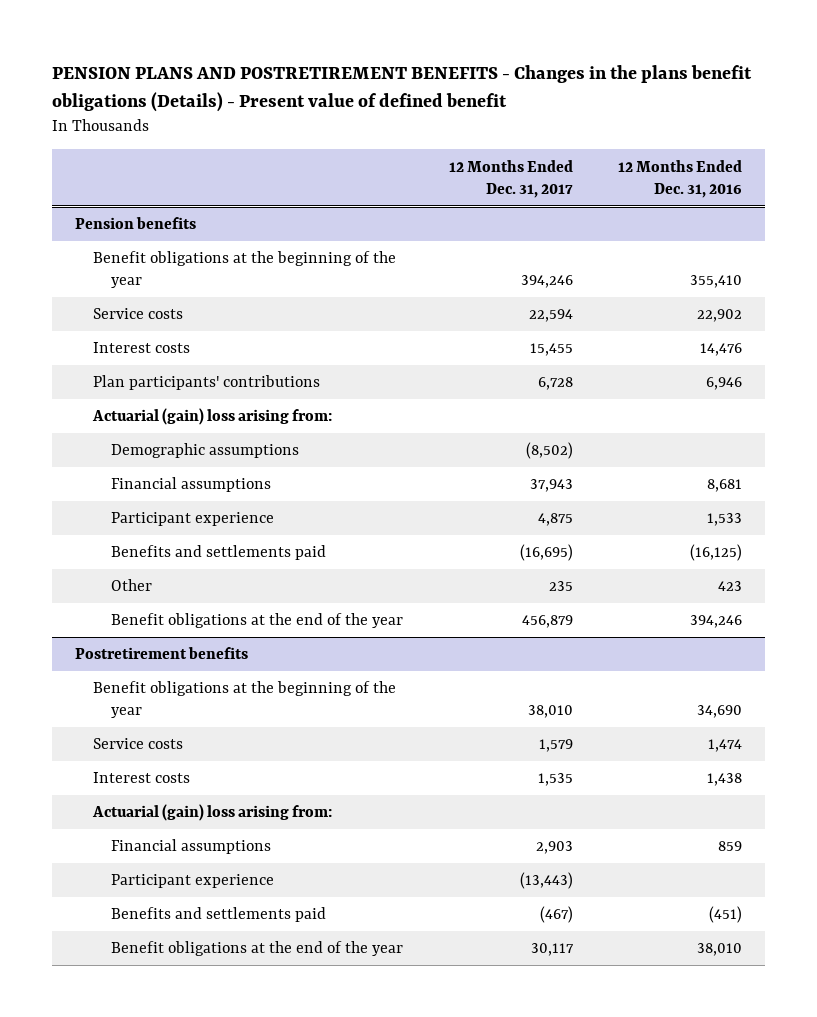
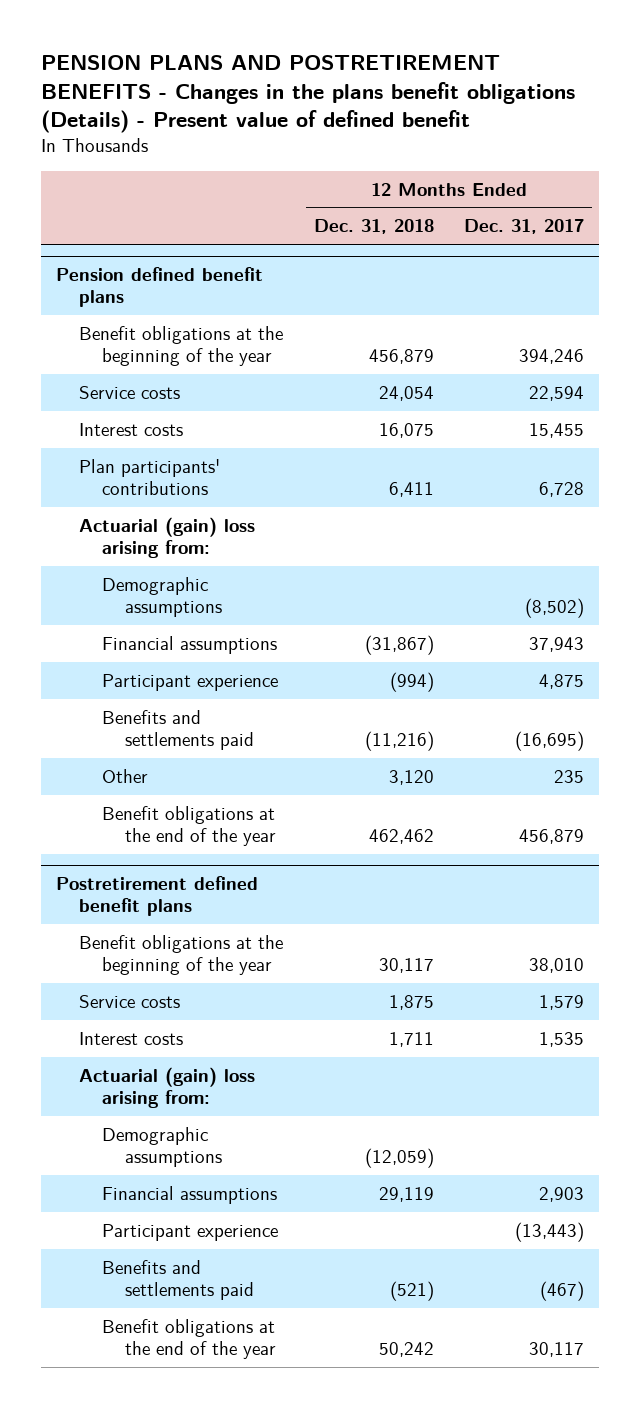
[618,159,743,198] 12 Months Ended Dec. 31, 2016 -> none
none -> [313,219,434,235] Dec. 31, 2018
[74,217,196,230] Pension benefits -> [56,266,264,307] Pension defined benefit plans
[74,647,248,660] Postretirement benefits -> [56,875,259,916] Postretirement defined benefit plans
none -> [101,1126,222,1167] Demographic assumptions

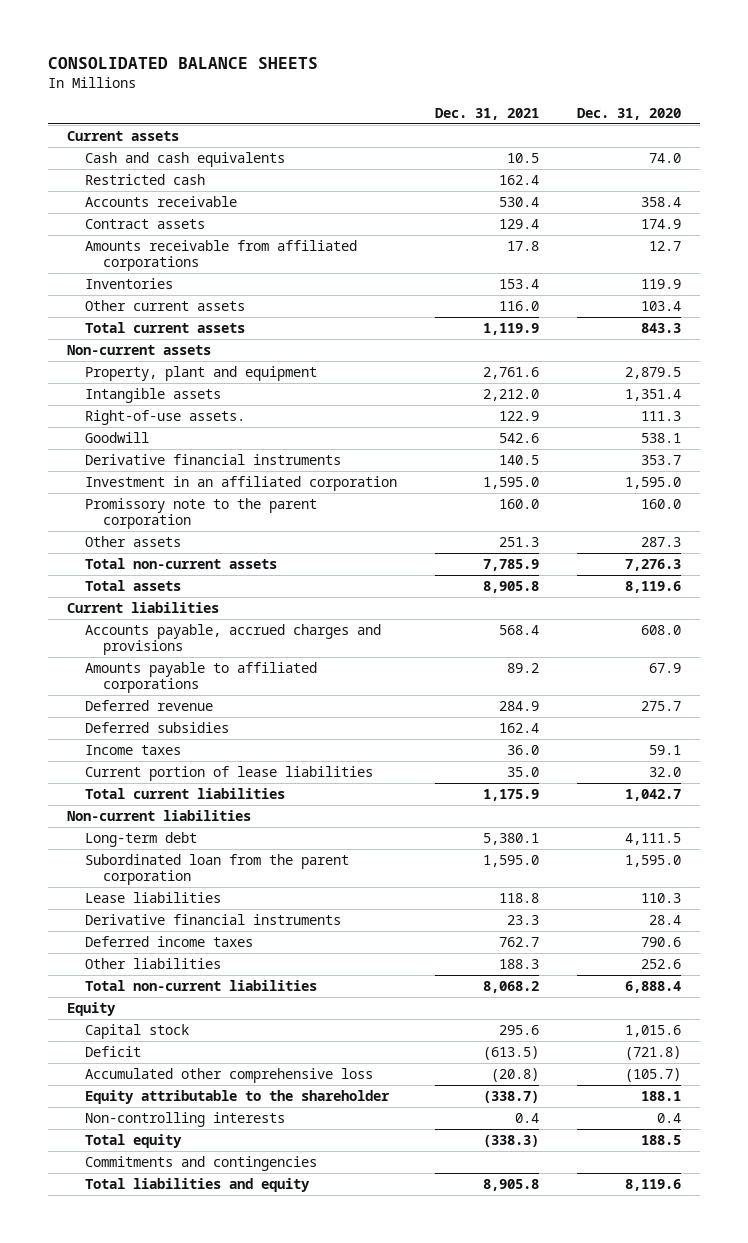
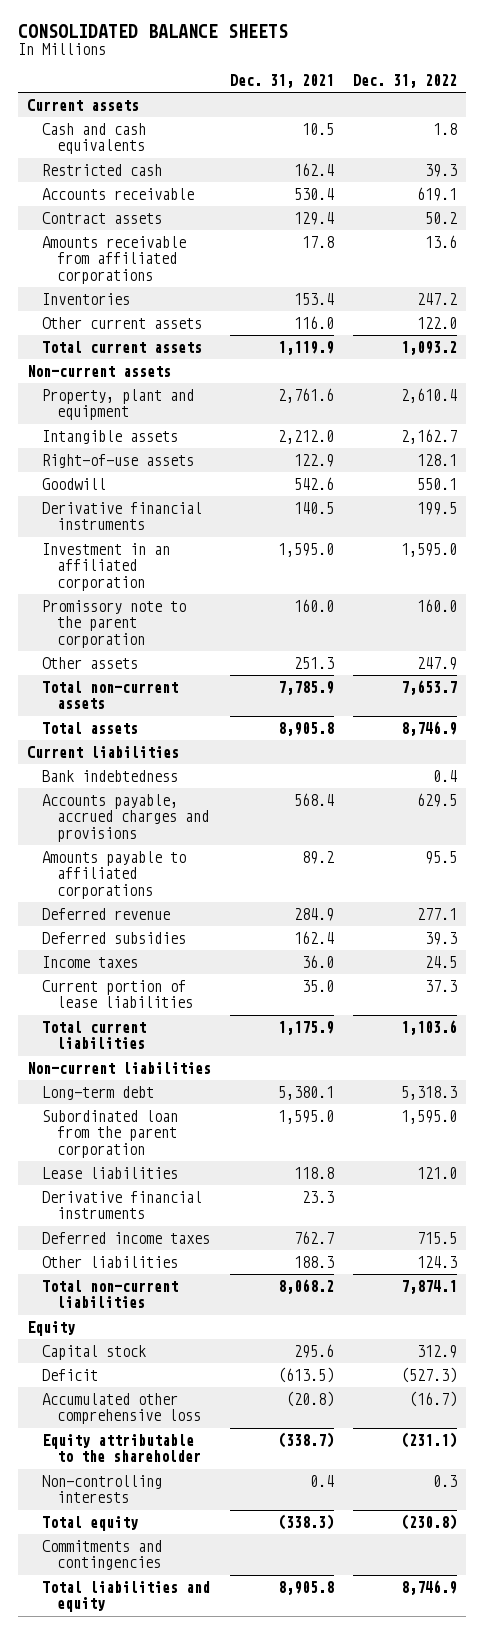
[577,108,682,121] Dec. 31, 2020 -> none
none -> [352,73,457,88] Dec. 31, 2022
[84,409,245,425] Right-of-use assets. -> [42,453,195,468] Right-of-use assets
none -> [42,769,179,782] Bank indebtedness

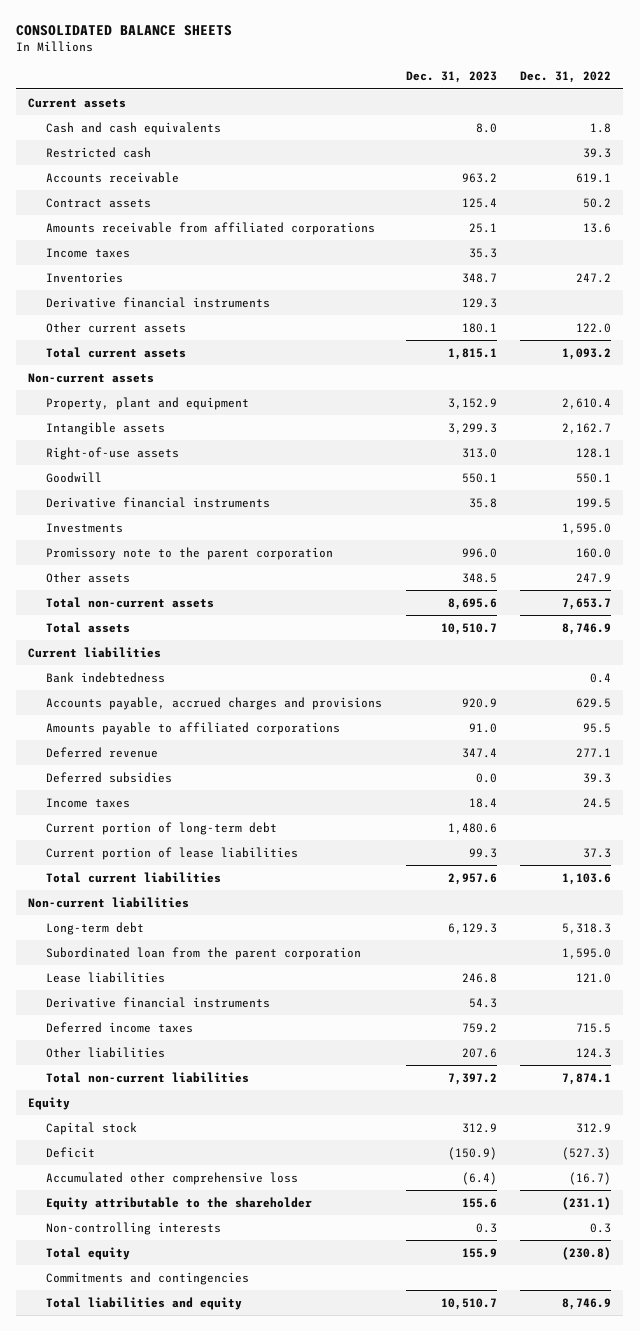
[230,73,335,88] Dec. 31, 2021 -> none
none -> [405,71,497,84] Dec. 31, 2023
none -> [45,247,130,258] Income taxes
none -> [45,296,270,308] Derivative financial instruments
[42,542,171,591] Investment in an affiliated corporation -> [45,522,123,533] Investments
none -> [45,821,277,835] Current portion of long-term debt

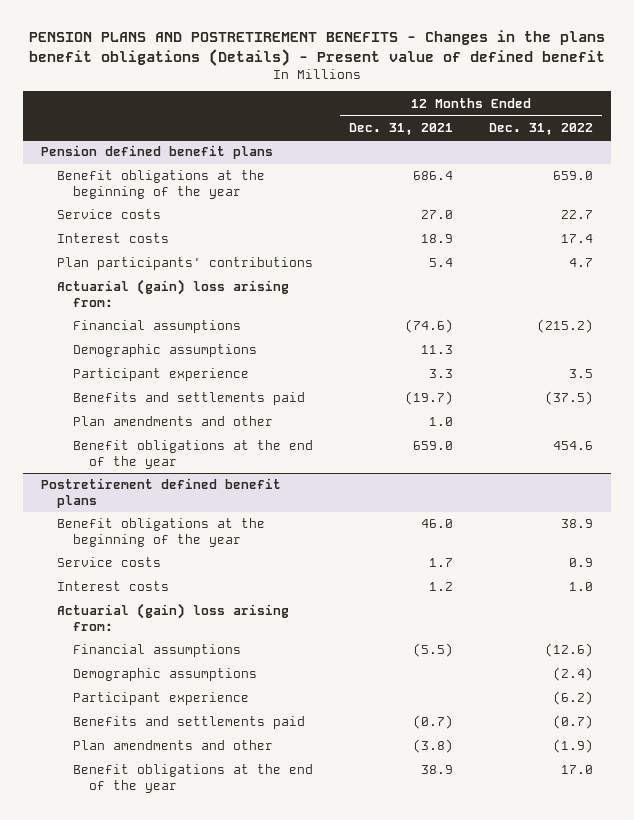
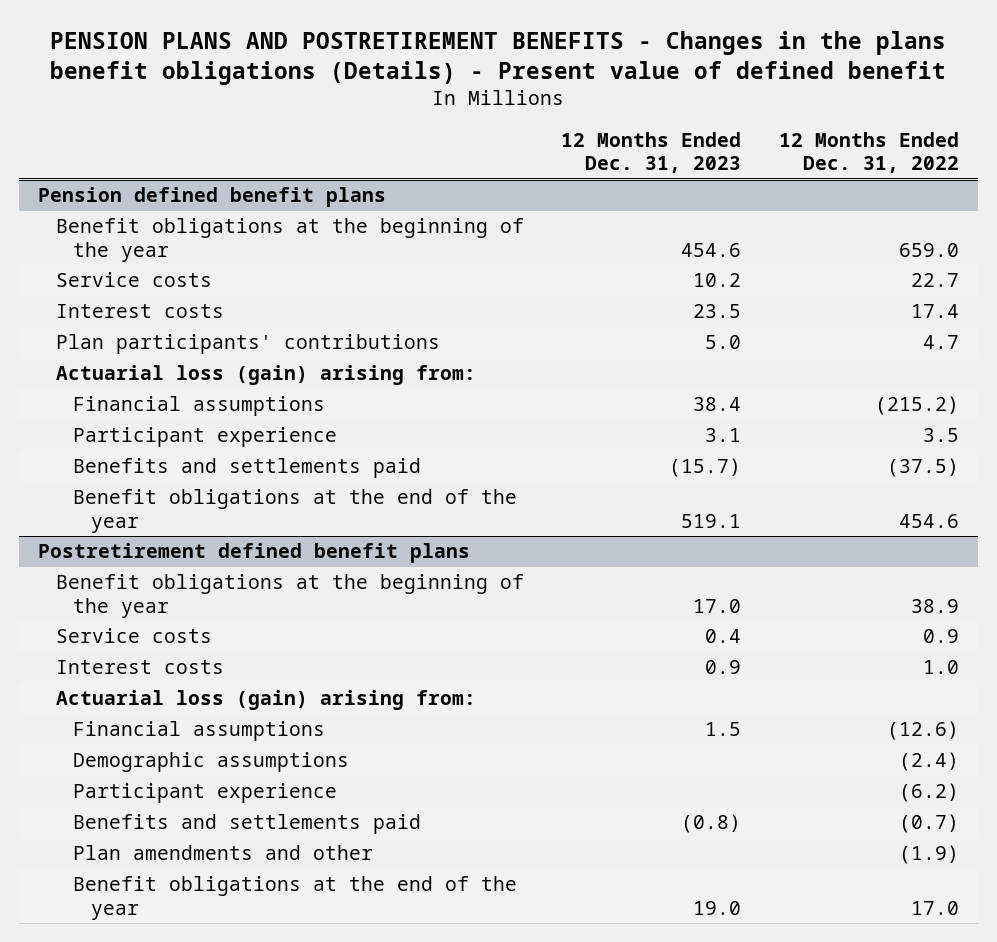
[349,122,454,135] Dec. 31, 2021 -> none
none -> [561,131,742,174] 12 Months Ended Dec. 31, 2023
[57,279,290,307] Actuarial (gain) loss arising from: -> [55,365,476,386] Actuarial loss (gain) arising from:
[73,344,258,358] Demographic assumptions -> none
[73,416,274,427] Plan amendments and other -> none
[57,603,290,631] Actuarial (gain) loss arising from: -> [55,690,476,711] Actuarial loss (gain) arising from:

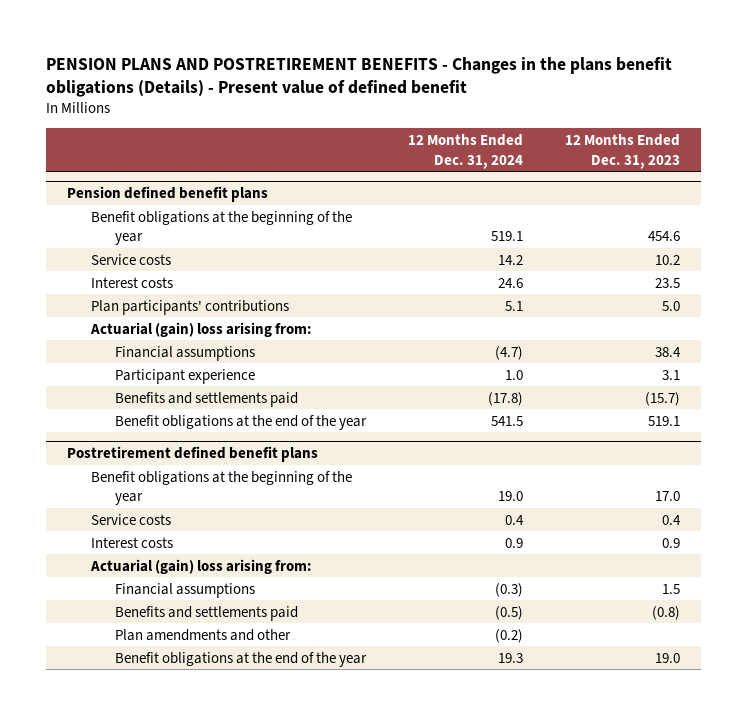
[778,131,959,174] 12 Months Ended Dec. 31, 2022 -> none
none -> [407,134,523,169] 12 Months Ended Dec. 31, 2024
[55,365,476,386] Actuarial loss (gain) arising from: -> [89,321,312,337] Actuarial (gain) loss arising from:
[55,690,476,711] Actuarial loss (gain) arising from: -> [89,558,312,574] Actuarial (gain) loss arising from:
[73,752,350,773] Demographic assumptions -> none
[73,783,338,804] Participant experience -> none

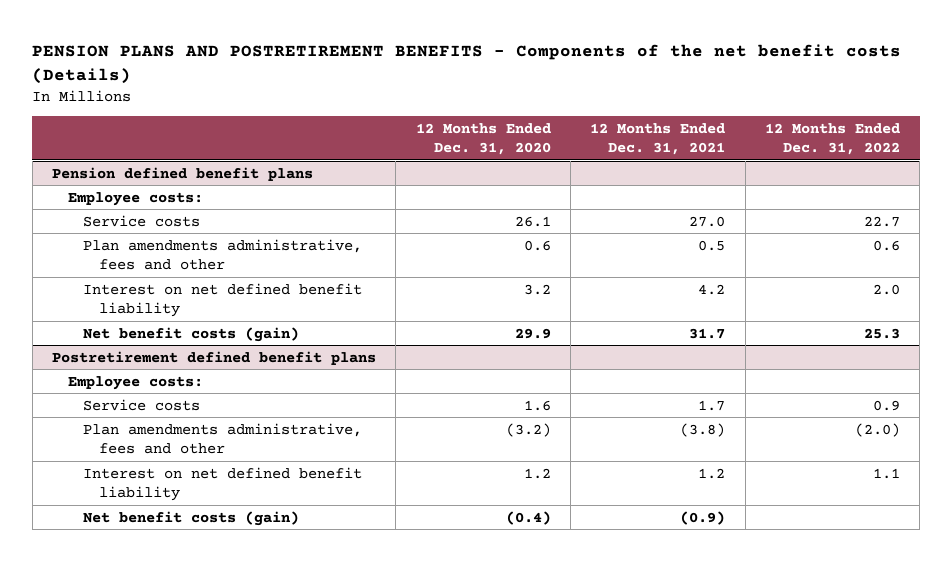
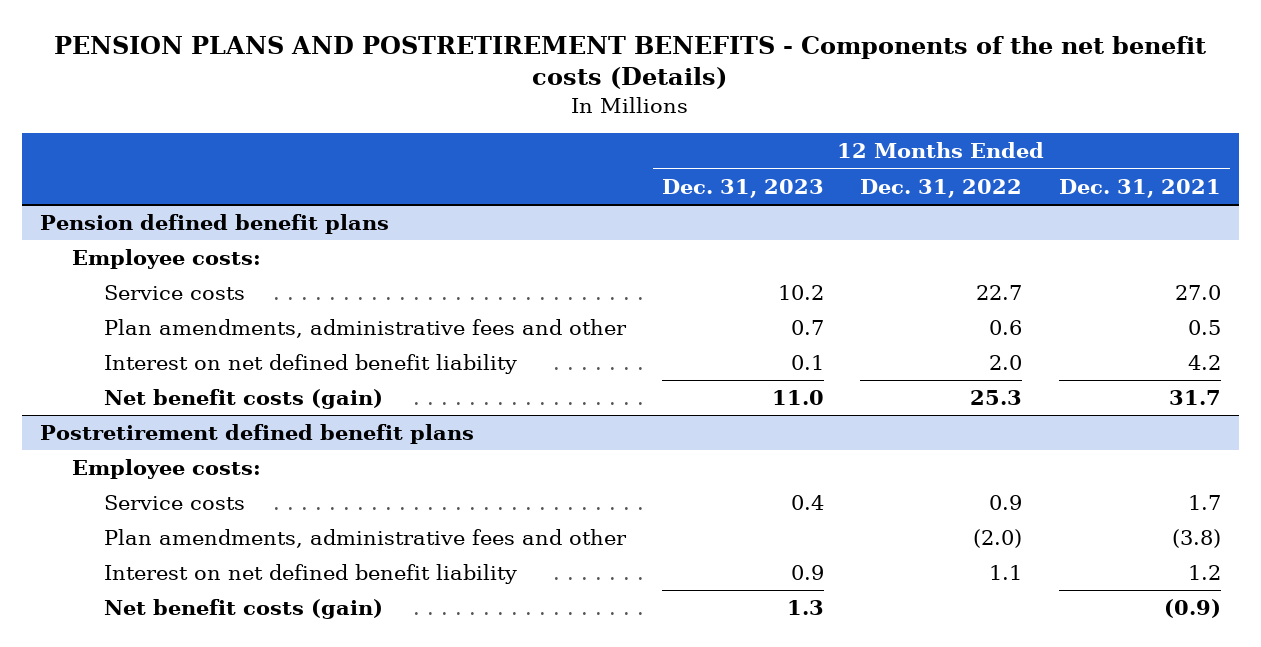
[415,122,551,156] 12 Months Ended Dec. 31, 2020 -> none
none -> [662,178,825,198] Dec. 31, 2023
[83,238,363,271] Plan amendments administrative, fees and other -> [103,319,627,339] Plan amendments, administrative fees and other
[83,422,363,455] Plan amendments administrative, fees and other -> [103,529,627,549] Plan amendments, administrative fees and other

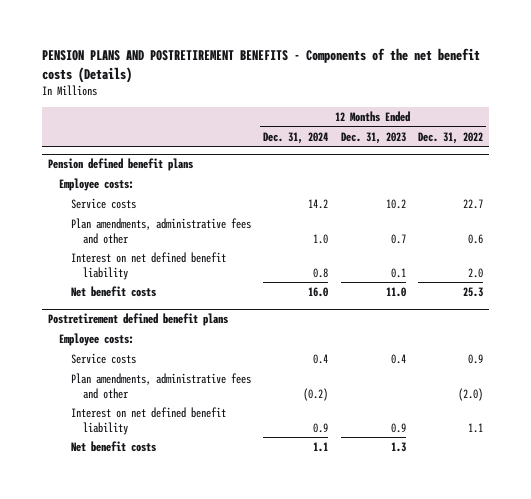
[1058,178,1221,198] Dec. 31, 2021 -> none
none -> [263,131,329,144] Dec. 31, 2024
[103,389,383,410] Net benefit costs (gain) -> [71,286,157,298] Net benefit costs
[103,599,383,620] Net benefit costs (gain) -> [71,441,157,453] Net benefit costs

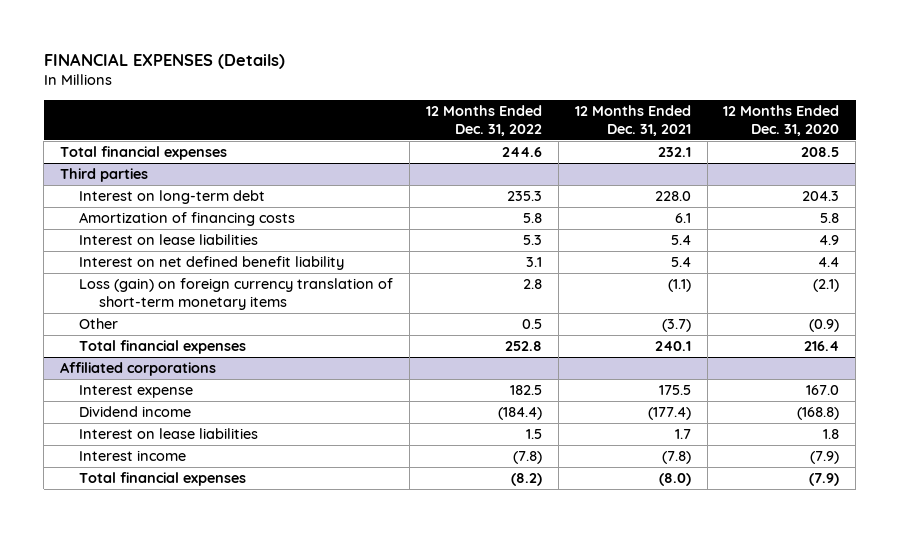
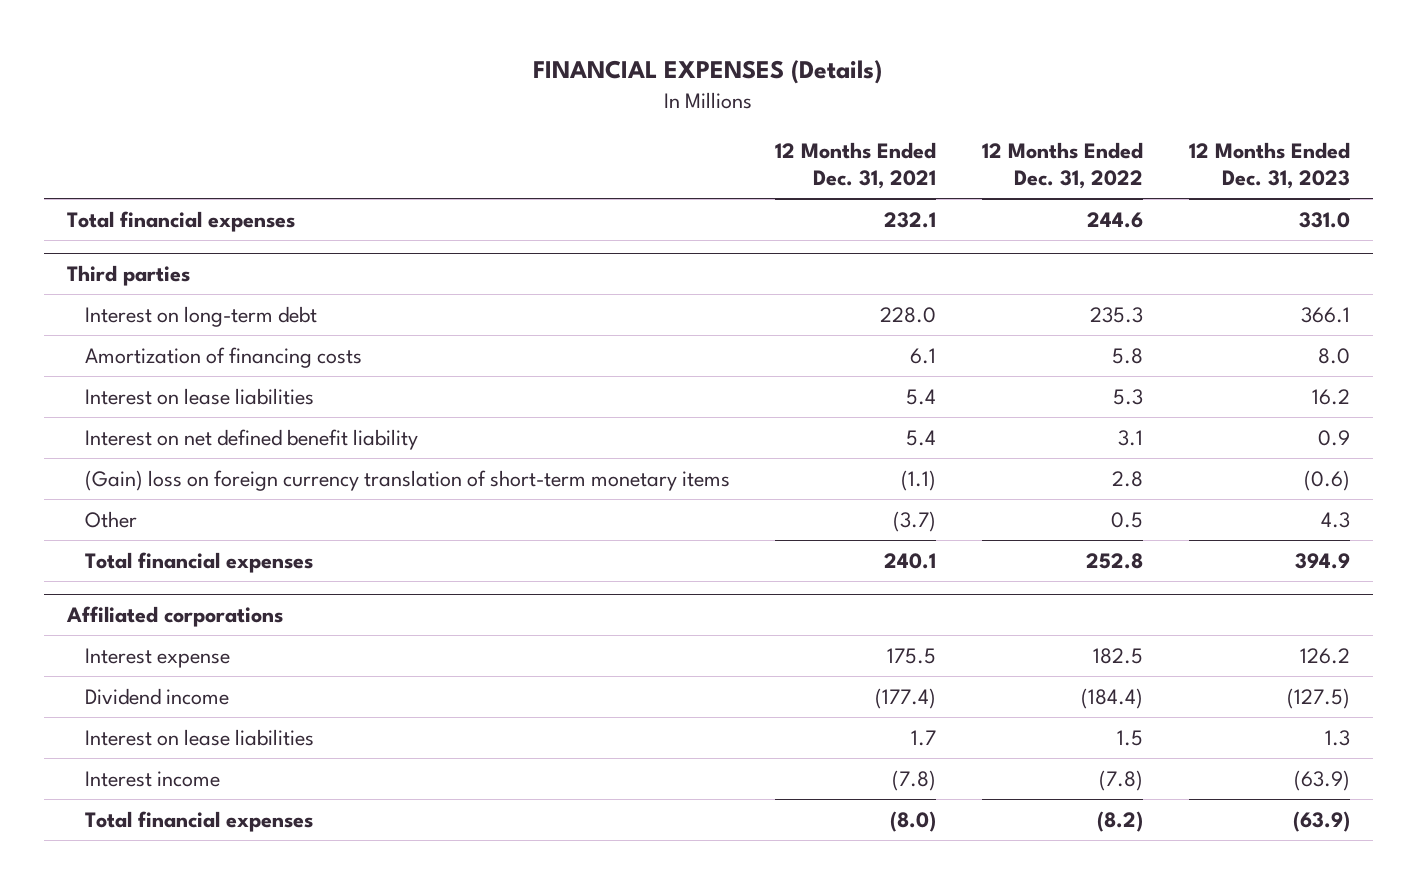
[723,104,840,136] 12 Months Ended Dec. 31, 2020 -> none
none -> [1189,142,1351,189] 12 Months Ended Dec. 31, 2023
[79,278,394,311] Loss (gain) on foreign currency translation of short-term monetary items -> [84,469,730,491] (Gain) loss on foreign currency translation of short-term monetary items

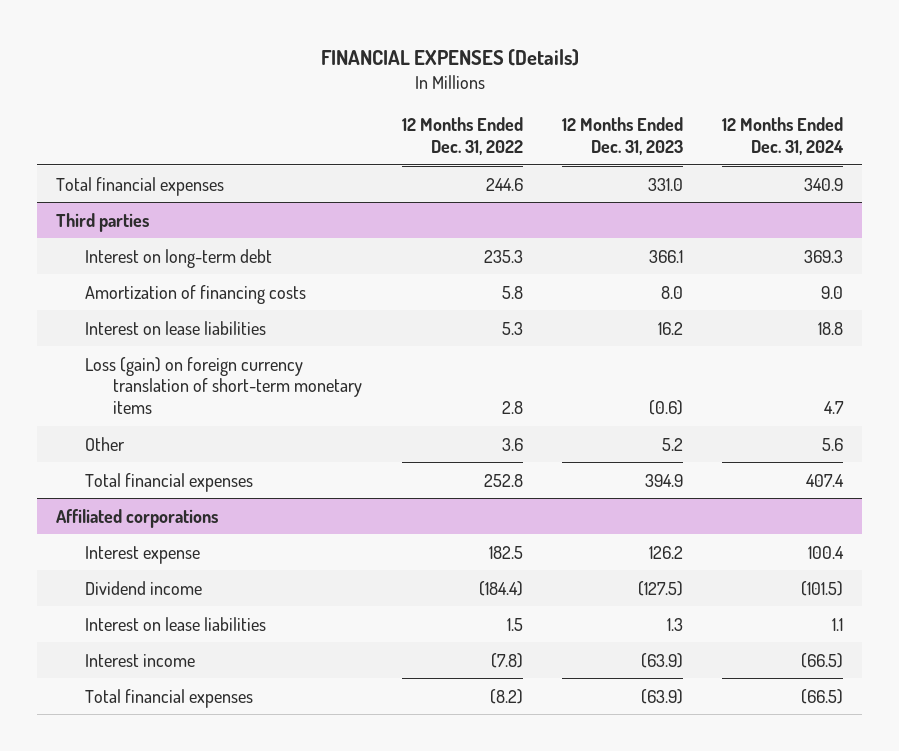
[775,142,937,189] 12 Months Ended Dec. 31, 2021 -> none
none -> [721,117,844,156] 12 Months Ended Dec. 31, 2024
[84,428,418,450] Interest on net defined benefit liability -> none
[84,469,730,491] (Gain) loss on foreign currency translation of short-term monetary items -> [84,356,363,415] Loss (gain) on foreign currency translation of short-term monetary items
[1111,511,1144,528] 0.5 -> [501,437,523,451] 3.6
[1321,511,1351,528] 4.3 -> [661,437,683,451] 5.2

